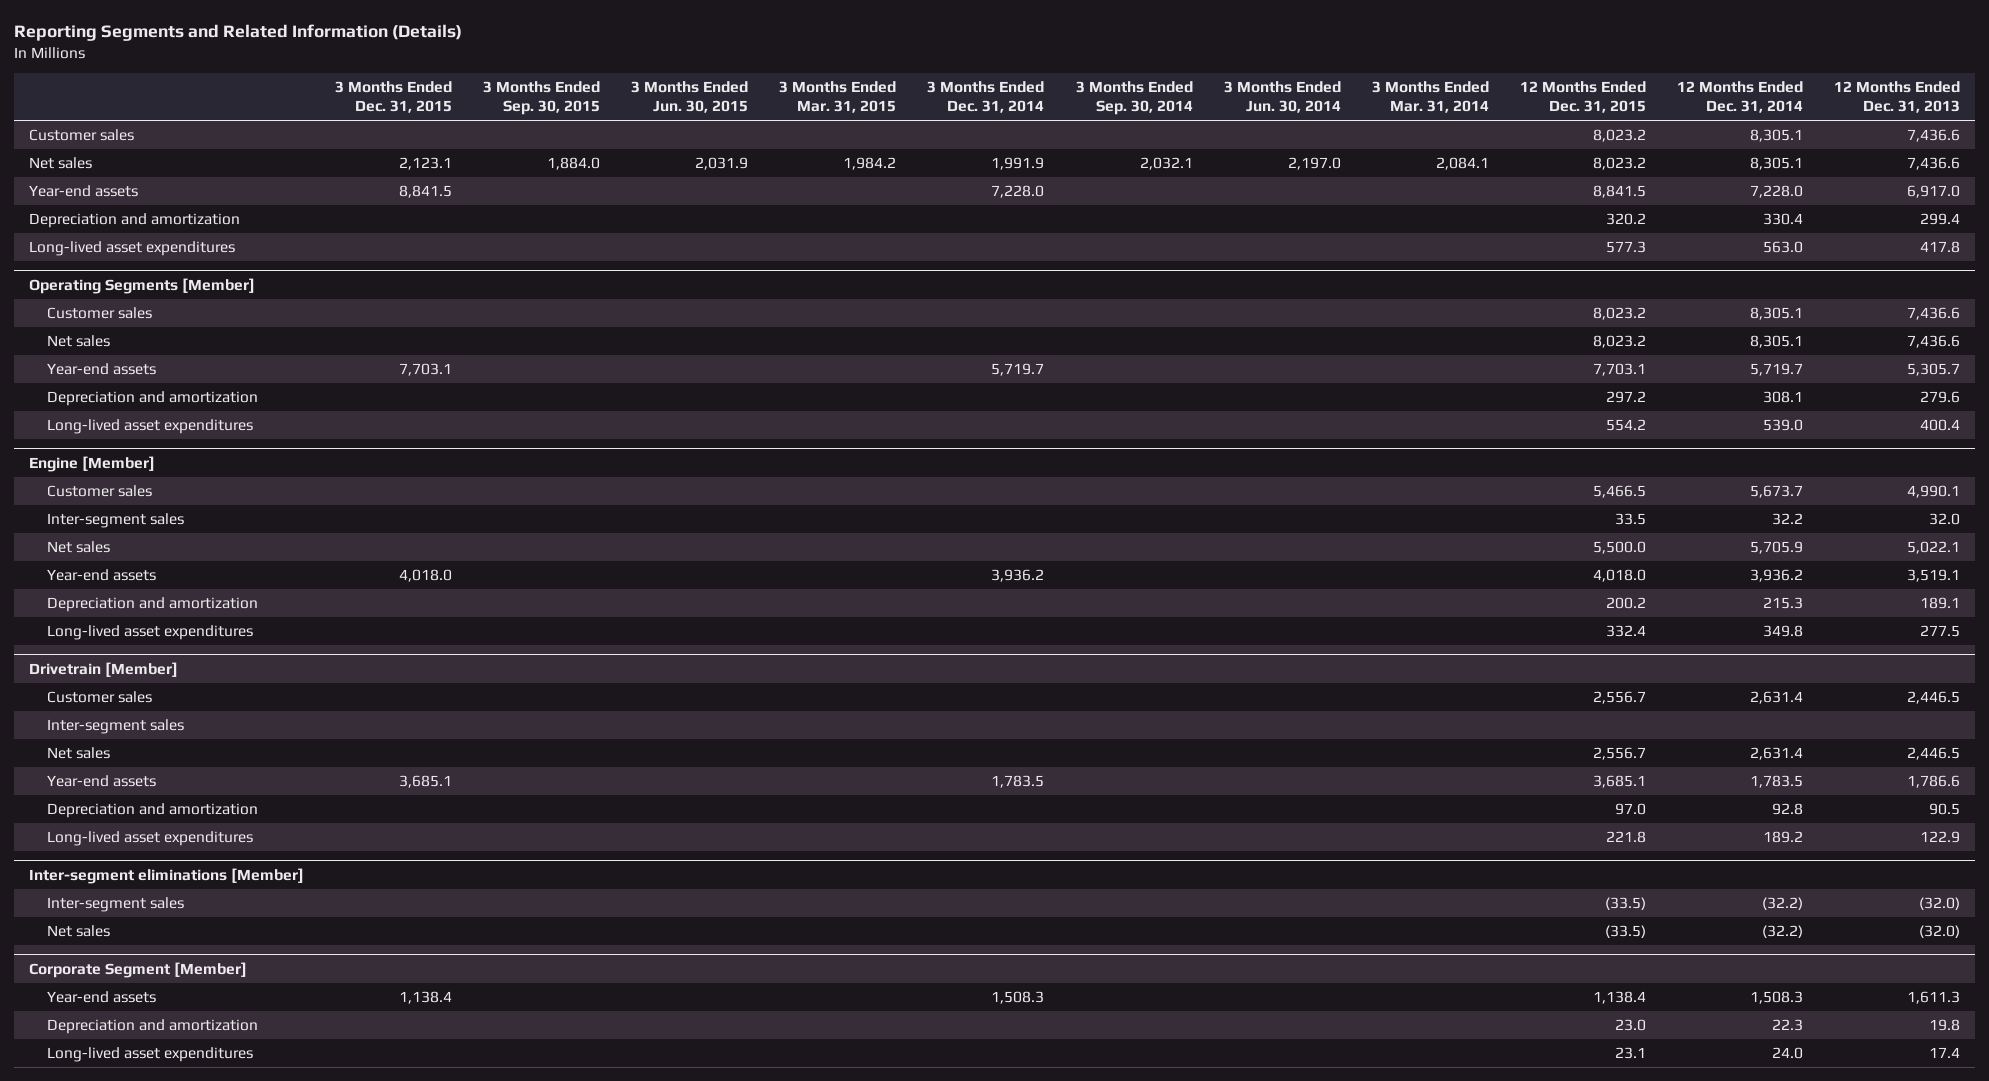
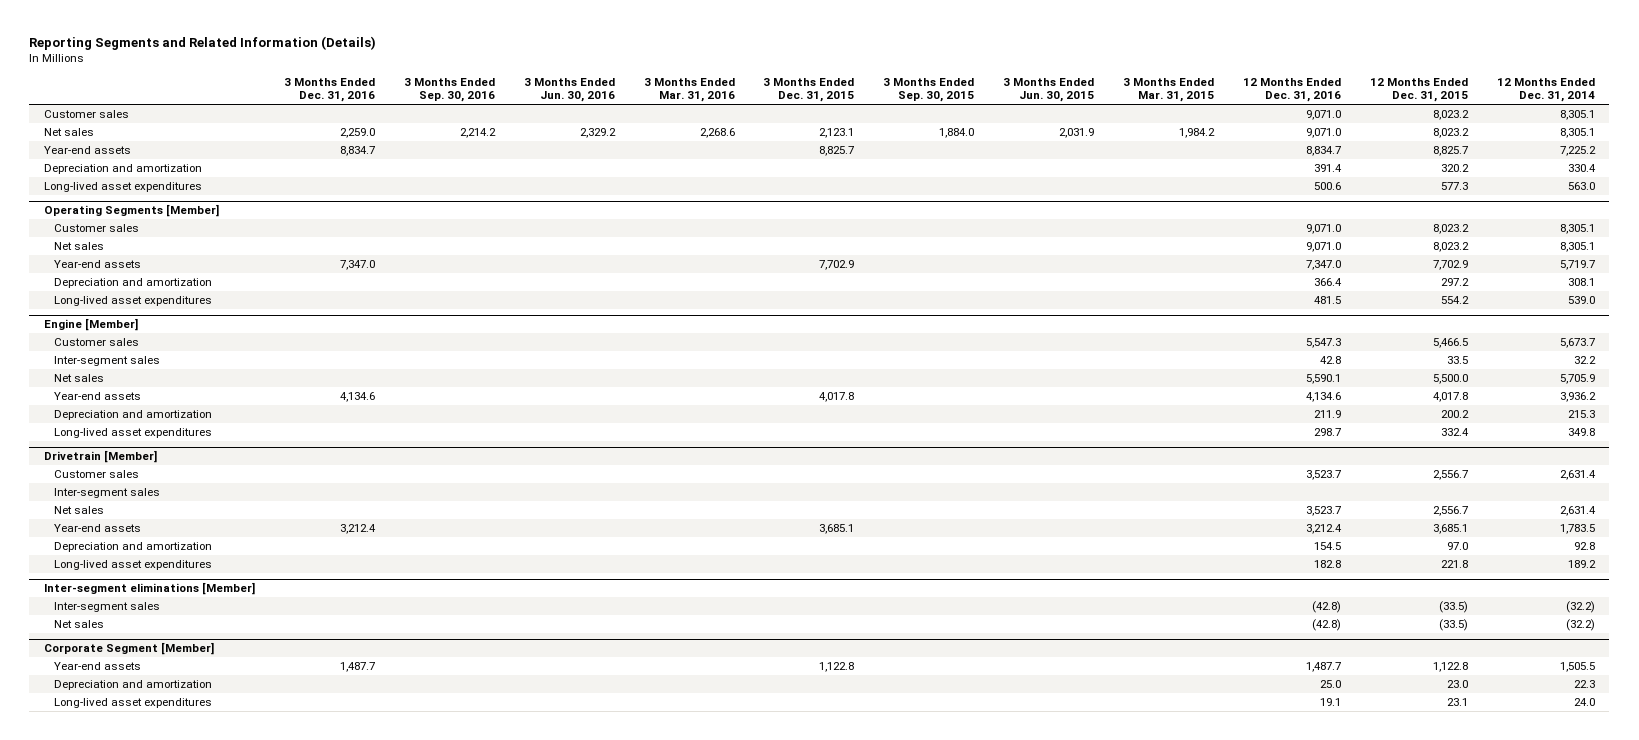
[927,81,1045,114] 3 Months Ended Dec. 31, 2014 -> none
[1075,81,1193,116] 3 Months Ended Sep. 30, 2014 -> none
[1223,81,1341,114] 3 Months Ended Jun. 30, 2014 -> none
[1371,81,1489,114] 3 Months Ended Mar. 31, 2014 -> none
[1833,81,1960,114] 12 Months Ended Dec. 31, 2013 -> none
none -> [283,78,375,103] 3 Months Ended Dec. 31, 2016
none -> [403,78,495,103] 3 Months Ended Sep. 30, 2016
none -> [523,78,615,103] 3 Months Ended Jun. 30, 2016
none -> [643,78,735,103] 3 Months Ended Mar. 31, 2016
none -> [1243,78,1342,103] 12 Months Ended Dec. 31, 2016
[399,184,453,198] 8,841.5 -> [819,145,855,156] 8,825.7
[1592,184,1646,198] 8,841.5 -> [1432,145,1468,156] 8,825.7
[1749,184,1803,198] 7,228.0 -> [1559,145,1596,156] 7,225.2
[399,362,453,376] 7,703.1 -> [819,259,855,270] 7,702.9
[1592,362,1646,376] 7,703.1 -> [1432,259,1468,270] 7,702.9
[399,568,453,582] 4,018.0 -> [819,391,855,402] 4,017.8
[1592,568,1646,582] 4,018.0 -> [1432,391,1468,402] 4,017.8
[399,990,453,1004] 1,138.4 -> [819,661,855,672] 1,122.8
[1592,990,1646,1004] 1,138.4 -> [1432,661,1468,672] 1,122.8
[1749,990,1803,1004] 1,508.3 -> [1559,661,1595,672] 1,505.5

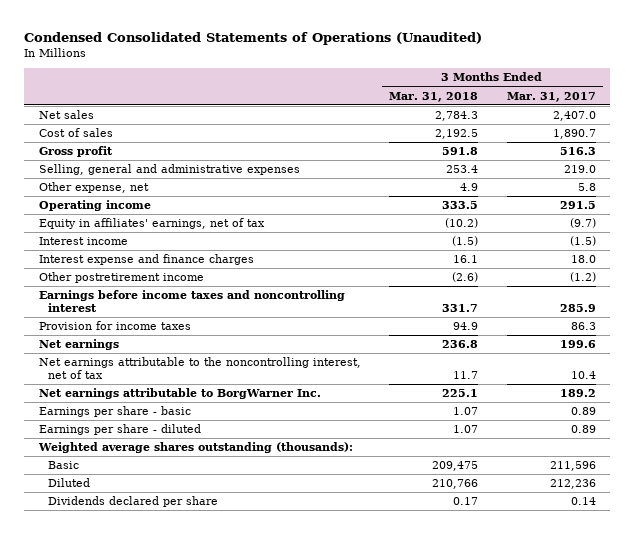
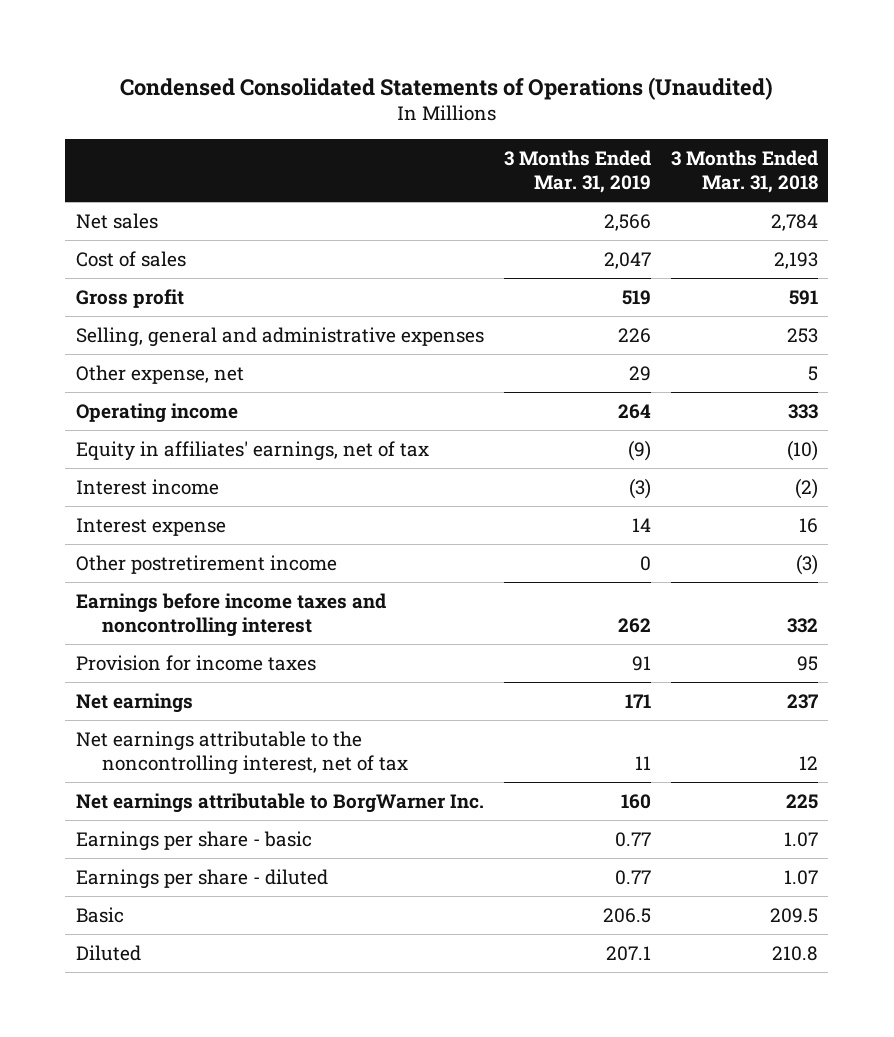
[506,91,596,102] Mar. 31, 2017 -> none
none -> [503,150,651,193] 3 Months Ended Mar. 31, 2019
[435,111,479,122] 2,784.3 -> [771,214,819,232] 2,784
[435,129,479,140] 2,192.5 -> [774,252,819,270] 2,193
[442,147,479,156] 591.8 -> [789,290,819,306] 591
[446,165,479,174] 253.4 -> [787,328,819,344] 253
[460,183,479,192] 4.9 -> [808,366,819,382] 5
[442,201,479,210] 333.5 -> [788,404,819,420] 333
[445,218,479,229] (10.2) -> [787,440,819,462] (10)
[452,236,479,247] (1.5) -> [795,478,819,500] (2)
[38,254,254,266] Interest expense and finance charges -> [75,518,226,537] Interest expense
[453,255,479,264] 16.1 -> [799,518,819,534] 16
[452,272,479,283] (2.6) -> [796,554,819,576] (3)
[442,304,479,313] 331.7 -> [787,617,819,633] 332
[453,322,479,331] 94.9 -> [797,656,819,672] 95
[442,340,479,349] 236.8 -> [787,694,819,710] 237
[453,371,479,380] 11.7 -> [799,755,819,770] 12
[442,389,479,398] 225.1 -> [786,794,819,810] 225
[37,442,353,454] Weighted average shares outstanding (thousands): -> none
[48,496,219,508] Dividends declared per share -> none
[432,461,479,472] 209,475 -> [770,908,819,924] 209.5
[432,479,479,490] 210,766 -> [772,946,819,962] 210.8

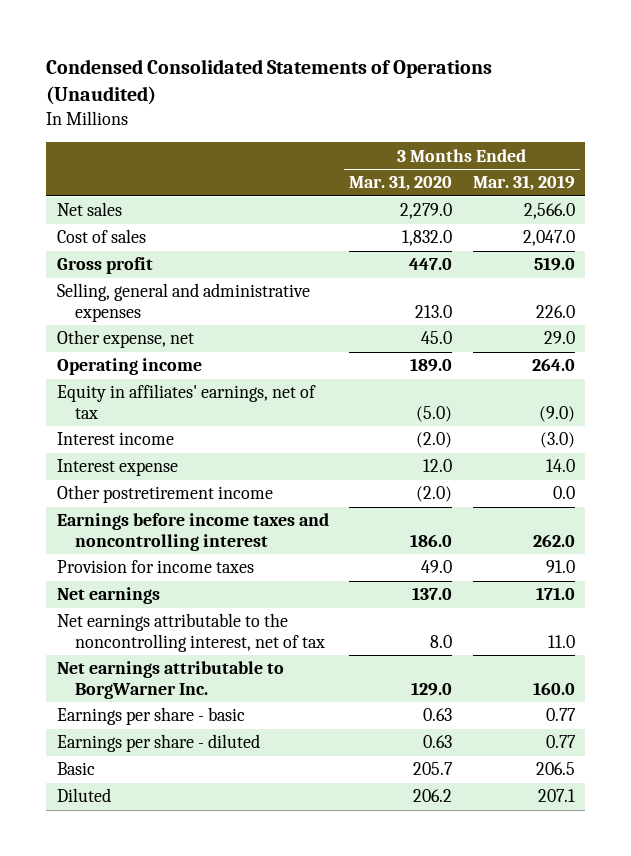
[671,150,819,193] 3 Months Ended Mar. 31, 2018 -> none
none -> [349,175,453,192] Mar. 31, 2020
[603,214,651,232] 2,566 -> [523,203,575,220] 2,566.0
[603,252,651,270] 2,047 -> [522,230,575,247] 2,047.0
[621,290,651,306] 519 -> [533,257,575,272] 519.0
[617,328,651,344] 226 -> [535,304,575,318] 226.0
[628,366,651,382] 29 -> [543,331,575,345] 29.0
[617,404,651,420] 264 -> [531,358,575,372] 264.0
[627,440,651,462] (9) -> [538,405,575,422] (9.0)
[628,478,651,500] (3) -> [539,432,575,449] (3.0)
[631,518,651,533] 14 -> [545,459,575,473] 14.0
[639,556,651,572] 0 -> [552,486,575,500] 0.0
[617,617,651,633] 262 -> [532,533,575,547] 262.0
[631,656,651,672] 91 -> [545,560,575,574] 91.0
[624,694,651,709] 171 -> [535,587,575,601] 171.0
[634,755,651,770] 11 -> [547,634,575,648] 11.0
[620,794,651,810] 160 -> [532,681,575,695] 160.0

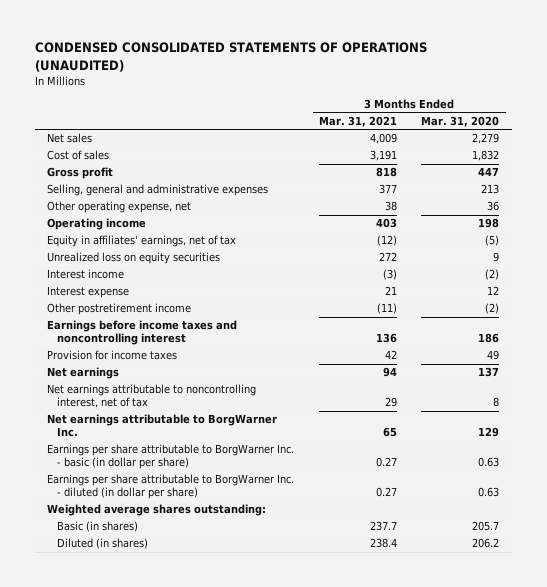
[46,58,493,105] Condensed Consolidated Statements of Operations (Unaudited) -> [34,42,427,72] CONDENSED CONSOLIDATED STATEMENTS OF OPERATIONS (UNAUDITED)
[472,175,575,192] Mar. 31, 2019 -> none
none -> [318,115,397,127] Mar. 31, 2021
[400,203,453,220] 2,279.0 -> [472,133,500,145] 2,279
[402,230,453,247] 1,832.0 -> [472,150,500,162] 1,832
[409,258,453,271] 447.0 -> [478,167,500,177] 447
[415,304,453,318] 213.0 -> [481,184,500,195] 213
[56,330,194,349] Other expense, net -> [47,201,192,214] Other operating expense, net
[421,331,453,345] 45.0 -> [487,201,500,212] 36
[410,358,453,373] 189.0 -> [478,218,500,229] 198
[416,405,453,422] (5.0) -> [485,235,500,247] (5)
none -> [47,252,221,265] Unrealized loss on equity securities
[416,432,453,449] (2.0) -> [485,269,500,281] (2)
[423,459,453,473] 12.0 -> [487,286,500,296] 12
[416,486,453,503] (2.0) -> [485,303,500,315] (2)
[410,533,453,547] 186.0 -> [478,333,500,344] 186
[421,560,453,574] 49.0 -> [487,350,500,361] 49
[412,587,453,601] 137.0 -> [478,367,500,378] 137
[56,613,325,652] Net earnings attributable to the noncontrolling interest, net of tax -> [47,384,257,409] Net earnings attributable to noncontrolling interest, net of tax
[430,634,453,648] 8.0 -> [493,397,500,408] 8
[411,681,453,696] 129.0 -> [478,427,500,438] 129
[56,707,245,726] Earnings per share - basic -> [47,444,295,470] Earnings per share attributable to BorgWarner Inc. - basic (in dollar per share)
[56,734,260,753] Earnings per share - diluted -> [47,474,295,500] Earnings per share attributable to BorgWarner Inc. - diluted (in dollar per share)
none -> [47,504,267,517] Weighted average shares outstanding:
[56,762,95,776] Basic -> [56,521,138,533] Basic (in shares)
[56,788,111,803] Diluted -> [56,538,148,550] Diluted (in shares)

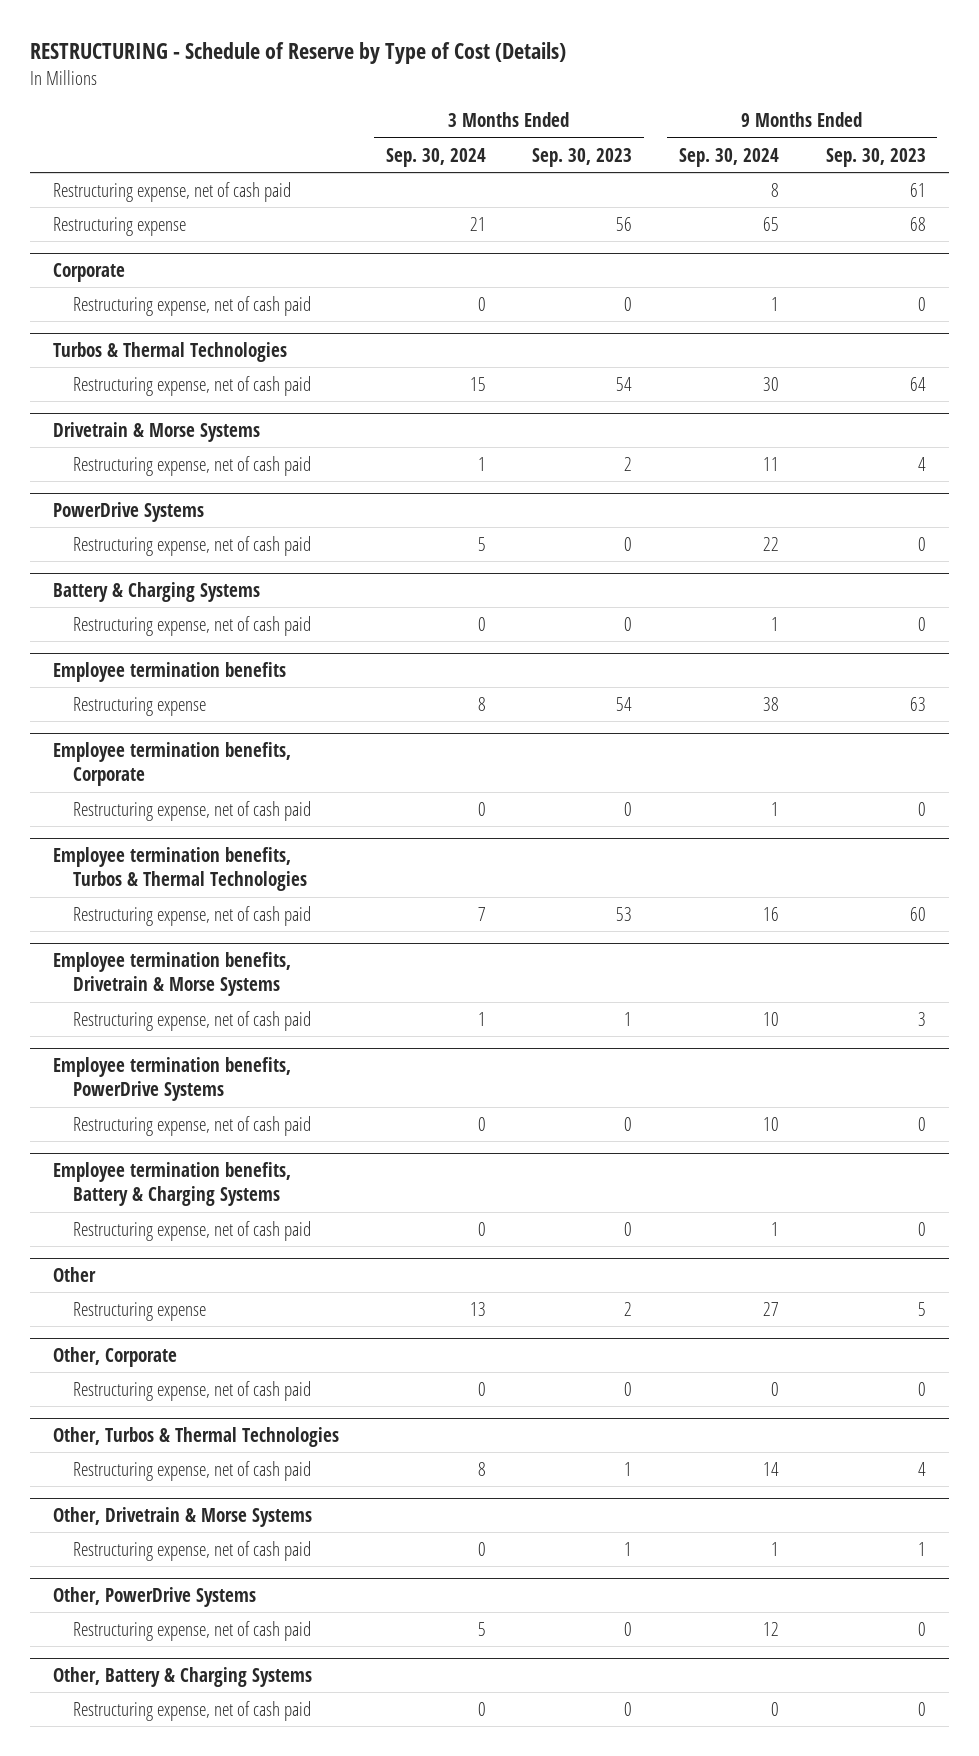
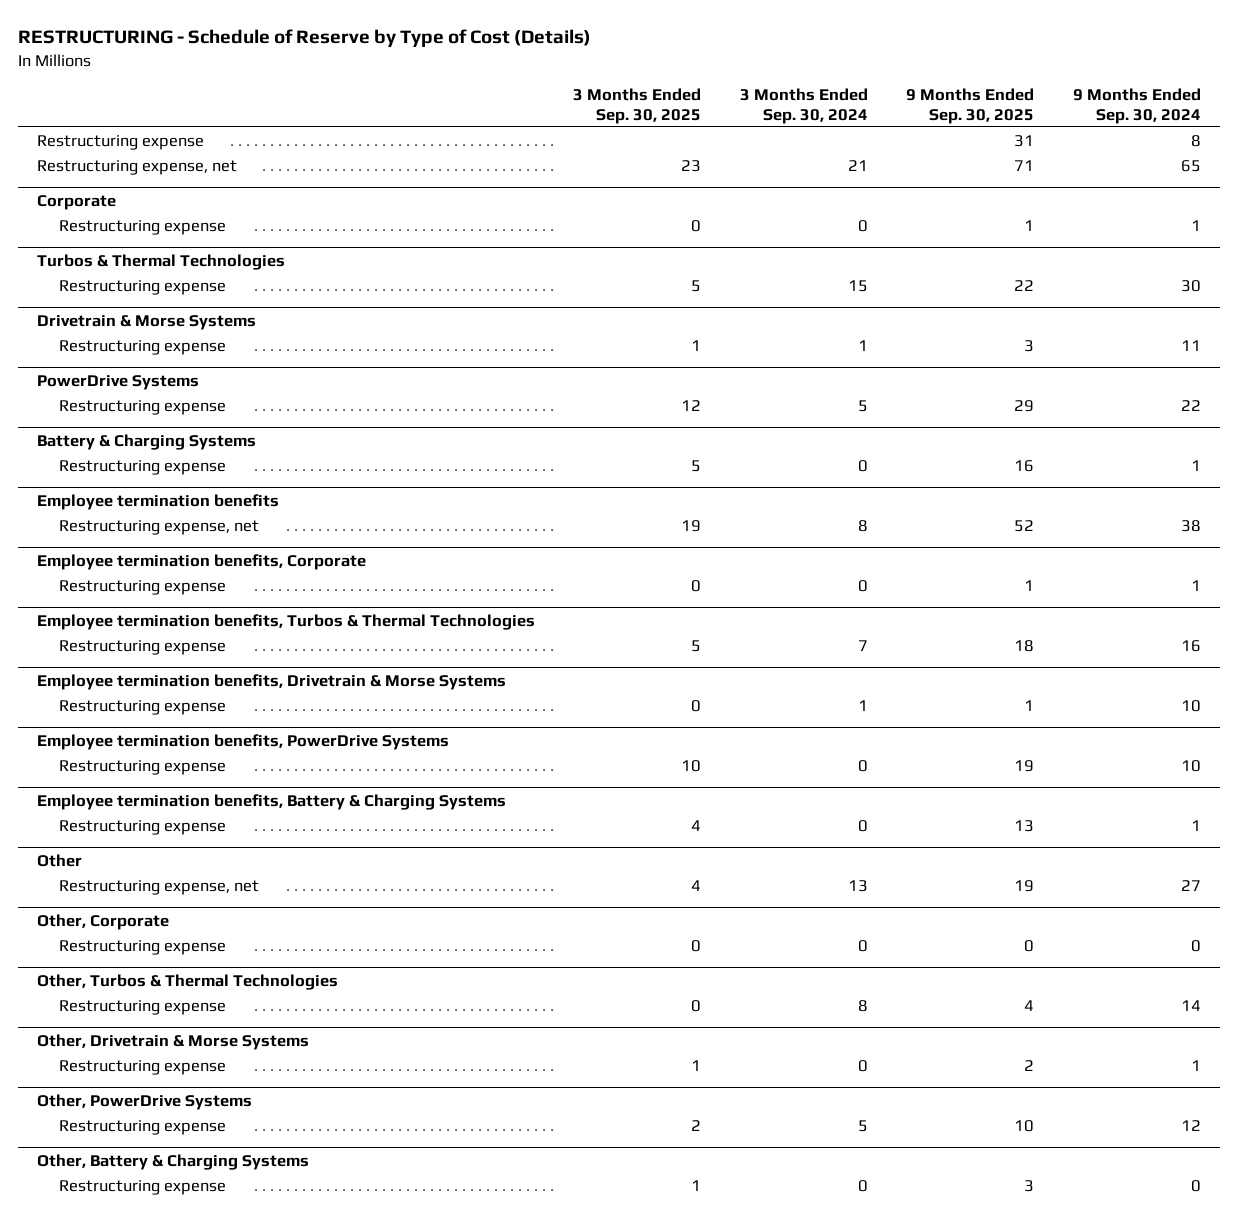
[532,147,633,167] Sep. 30, 2023 -> none
[825,147,926,167] Sep. 30, 2023 -> none
none -> [573,88,702,124] 3 Months Ended Sep. 30, 2025
none -> [906,88,1035,124] 9 Months Ended Sep. 30, 2025
[53,181,292,202] Restructuring expense, net of cash paid -> [36,134,204,150] Restructuring expense
[53,216,187,236] Restructuring expense -> [36,159,237,175] Restructuring expense, net
[73,295,312,316] Restructuring expense, net of cash paid -> [59,219,227,235] Restructuring expense
[73,375,312,396] Restructuring expense, net of cash paid -> [59,279,227,295] Restructuring expense
[73,455,312,476] Restructuring expense, net of cash paid -> [59,339,227,355] Restructuring expense
[73,535,312,556] Restructuring expense, net of cash paid -> [59,399,227,415] Restructuring expense
[73,615,312,636] Restructuring expense, net of cash paid -> [59,459,227,475] Restructuring expense
[73,696,207,716] Restructuring expense -> [59,519,260,535] Restructuring expense, net
[73,800,312,821] Restructuring expense, net of cash paid -> [59,579,227,595] Restructuring expense
[73,905,312,926] Restructuring expense, net of cash paid -> [59,639,227,655] Restructuring expense
[73,1010,312,1031] Restructuring expense, net of cash paid -> [59,699,227,715] Restructuring expense
[73,1115,312,1136] Restructuring expense, net of cash paid -> [59,759,227,775] Restructuring expense
[73,1220,312,1241] Restructuring expense, net of cash paid -> [59,819,227,835] Restructuring expense
[73,1301,207,1321] Restructuring expense -> [59,879,260,895] Restructuring expense, net
[73,1380,312,1401] Restructuring expense, net of cash paid -> [59,939,227,955] Restructuring expense
[73,1460,312,1481] Restructuring expense, net of cash paid -> [59,999,227,1015] Restructuring expense
[73,1540,312,1561] Restructuring expense, net of cash paid -> [59,1059,227,1075] Restructuring expense
[73,1620,312,1641] Restructuring expense, net of cash paid -> [59,1119,227,1135] Restructuring expense
[73,1700,312,1721] Restructuring expense, net of cash paid -> [59,1179,227,1195] Restructuring expense

